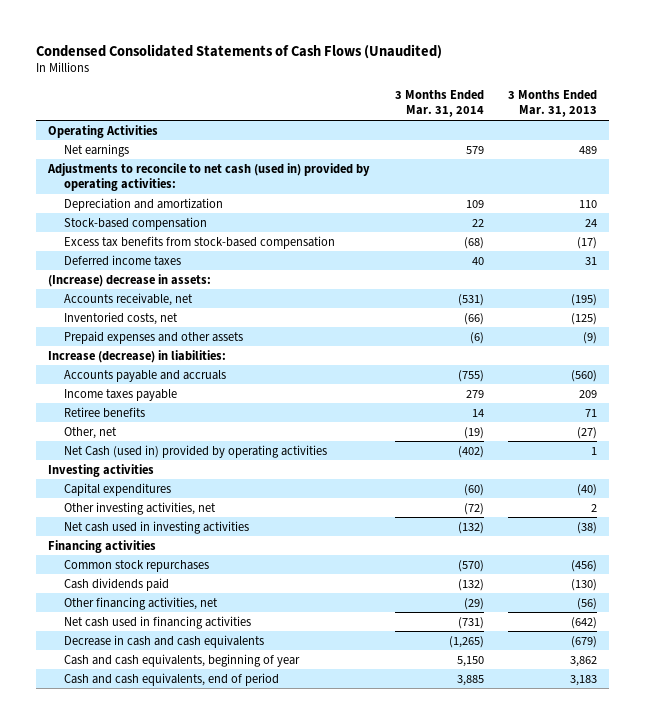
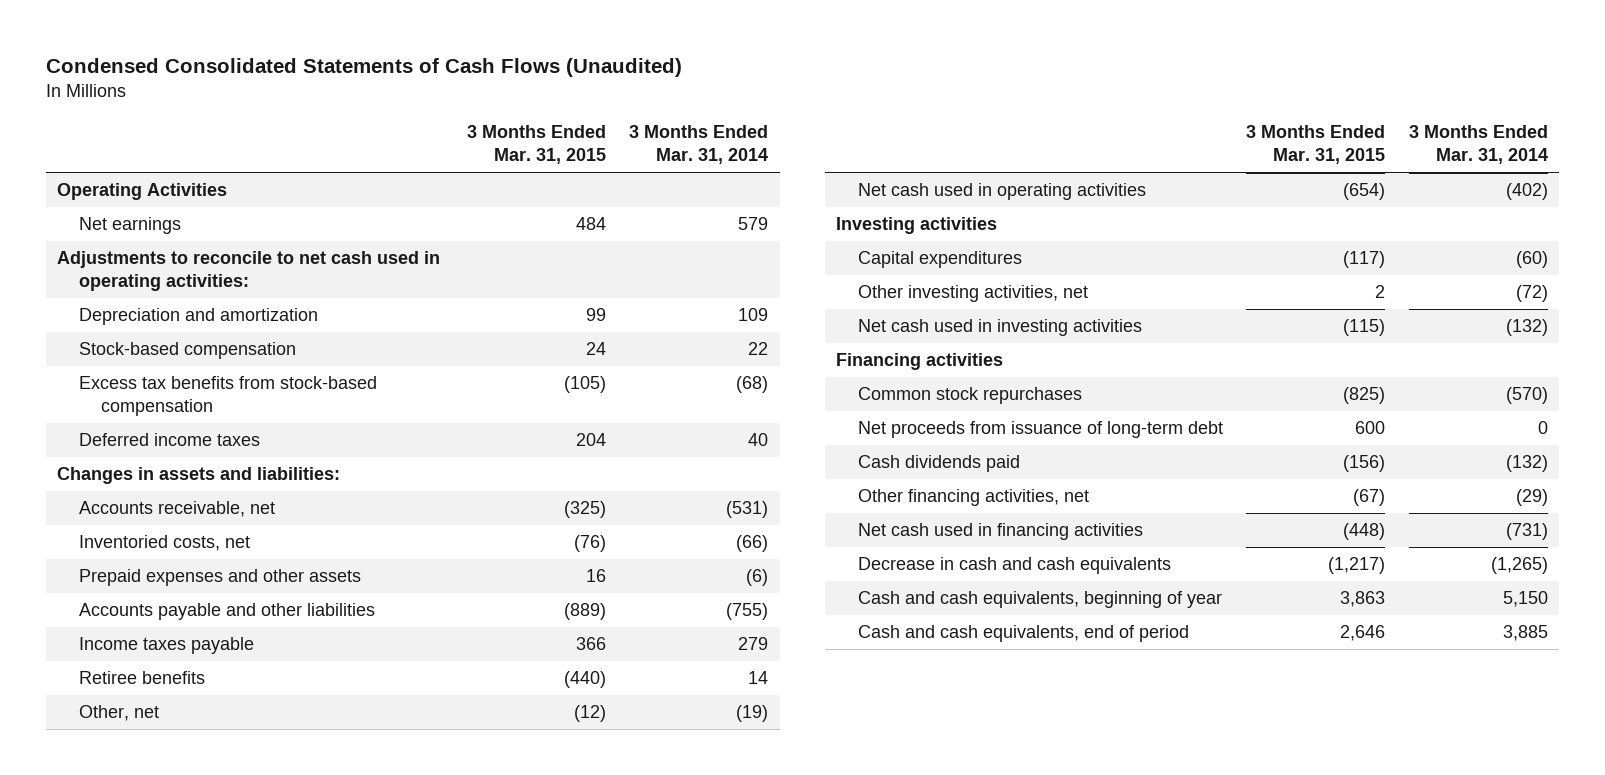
[508,89,598,118] 3 Months Ended Mar. 31, 2013 -> none
none -> [467,125,607,165] 3 Months Ended Mar. 31, 2015
[47,162,371,192] Adjustments to reconcile to net cash (used in) provided by operating activities: -> [57,251,441,292] Adjustments to reconcile to net cash used in operating activities:
[48,273,212,287] (Increase) decrease in assets: -> [57,467,341,485] Changes in assets and liabilities:
[48,349,227,363] Increase (decrease) in liabilities: -> none
[64,369,227,382] Accounts payable and accruals -> [78,603,375,621] Accounts payable and other liabilities
[64,444,328,458] Net Cash (used in) provided by operating activities -> [858,183,1147,201] Net cash used in operating activities
none -> [858,421,1224,439] Net proceeds from issuance of long-term debt

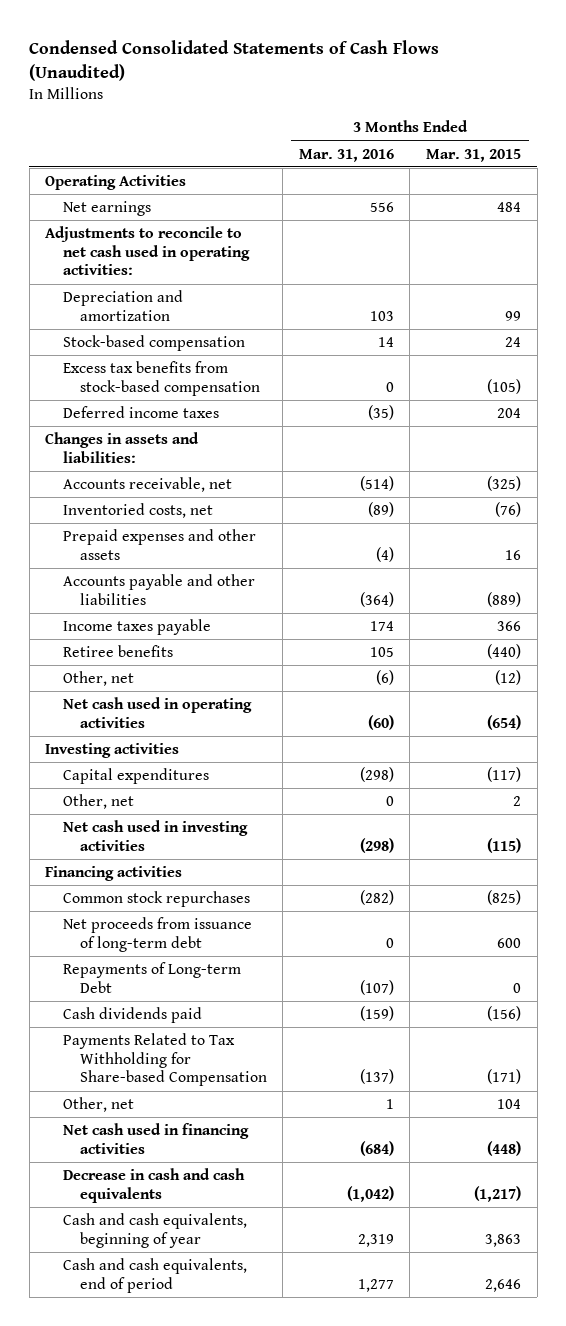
[629,125,769,165] 3 Months Ended Mar. 31, 2014 -> none
none -> [298,148,394,162] Mar. 31, 2016
[858,285,1089,303] Other investing activities, net -> [62,793,134,809] Other, net
none -> [62,961,241,993] Repayments of Long-term Debt
none -> [62,1032,267,1087] Payments Related to Tax Withholding for Share-based Compensation
[858,489,1090,507] Other financing activities, net -> [62,1096,134,1112] Other, net
[1353,489,1386,507] (67) -> [496,1098,521,1109] 104

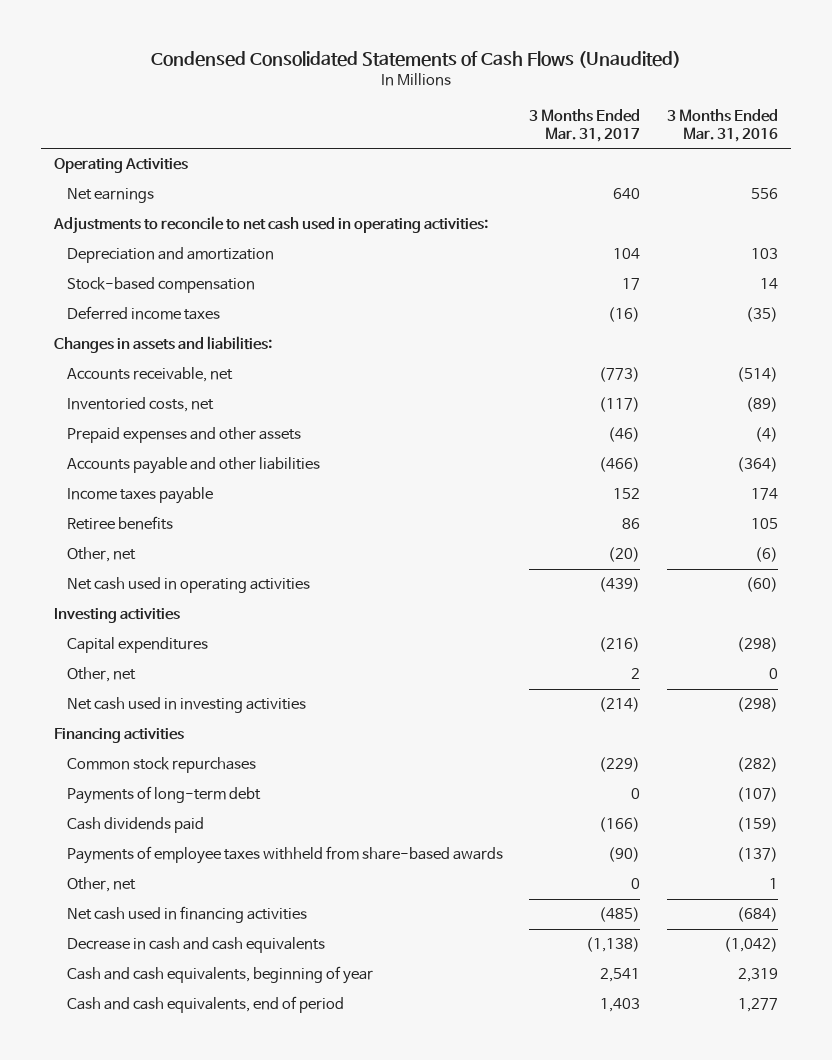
[425,148,521,162] Mar. 31, 2015 -> none
none -> [529,108,641,142] 3 Months Ended Mar. 31, 2017
[62,360,260,396] Excess tax benefits from stock-based compensation -> none
[62,916,252,952] Net proceeds from issuance of long-term debt -> none
[62,961,241,993] Repayments of Long-term Debt -> [66,786,261,805] Payments of long-term debt
[62,1032,267,1087] Payments Related to Tax Withholding for Share-based Compensation -> [66,846,503,865] Payments of employee taxes withheld from share-based awards

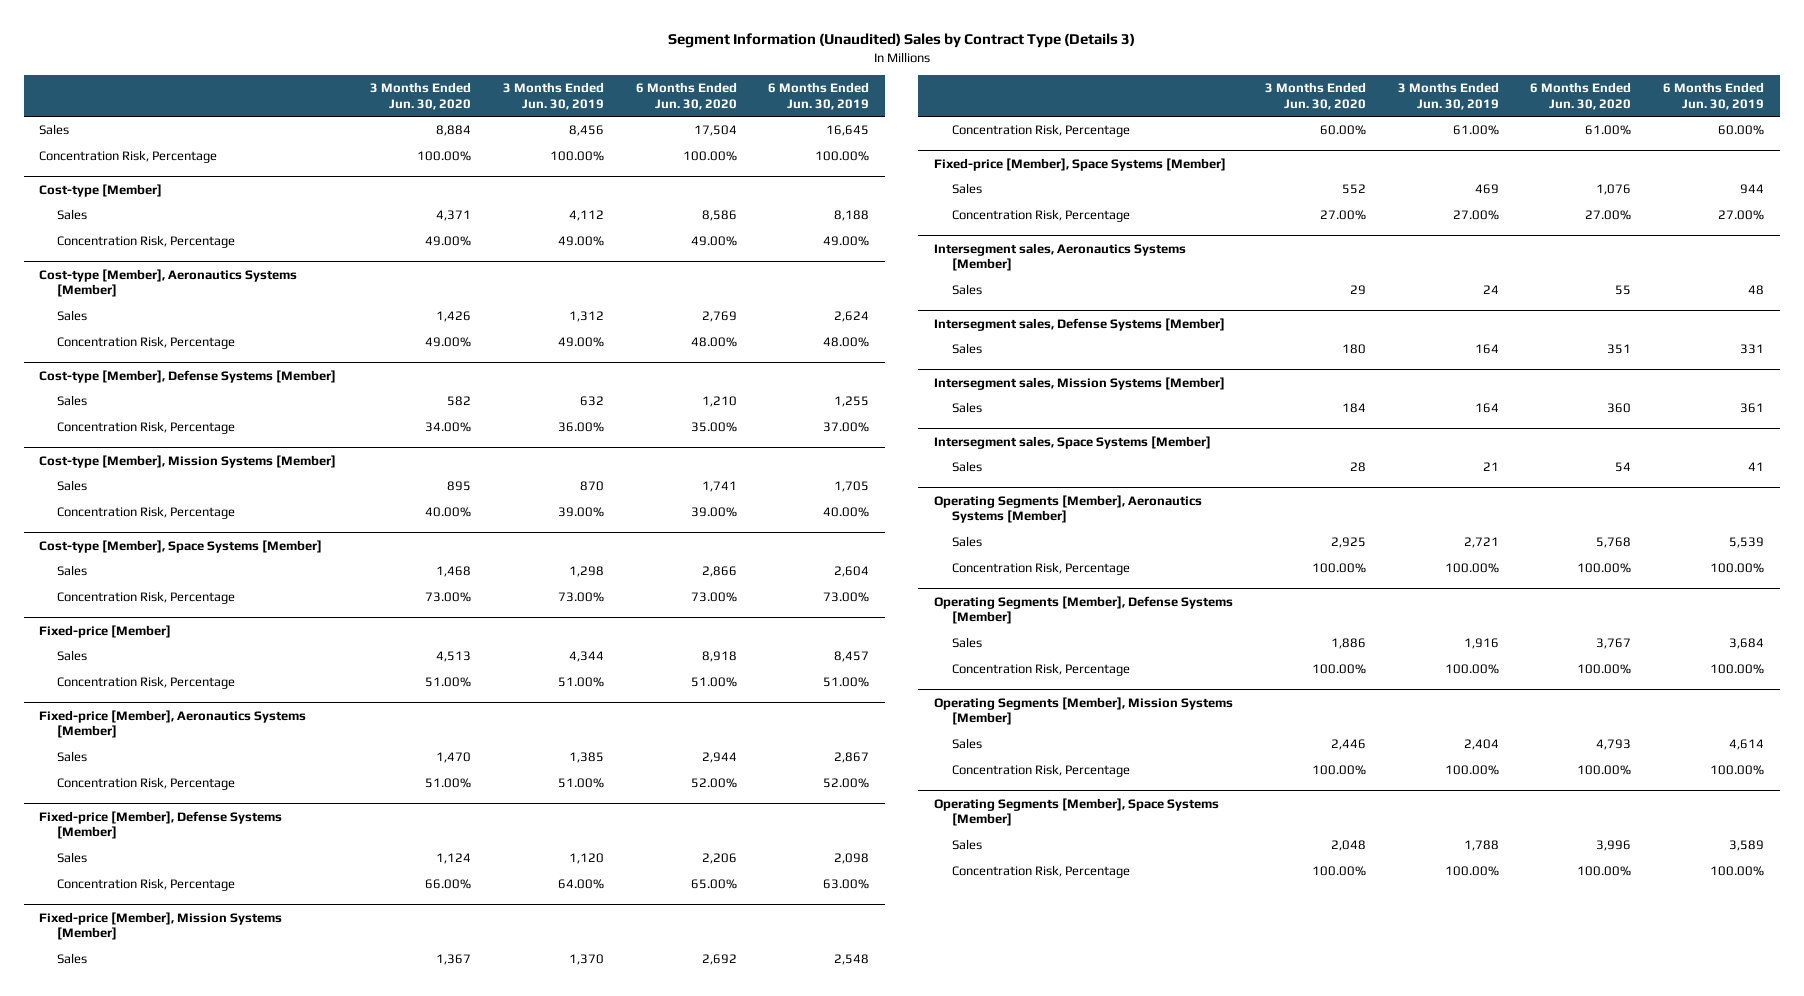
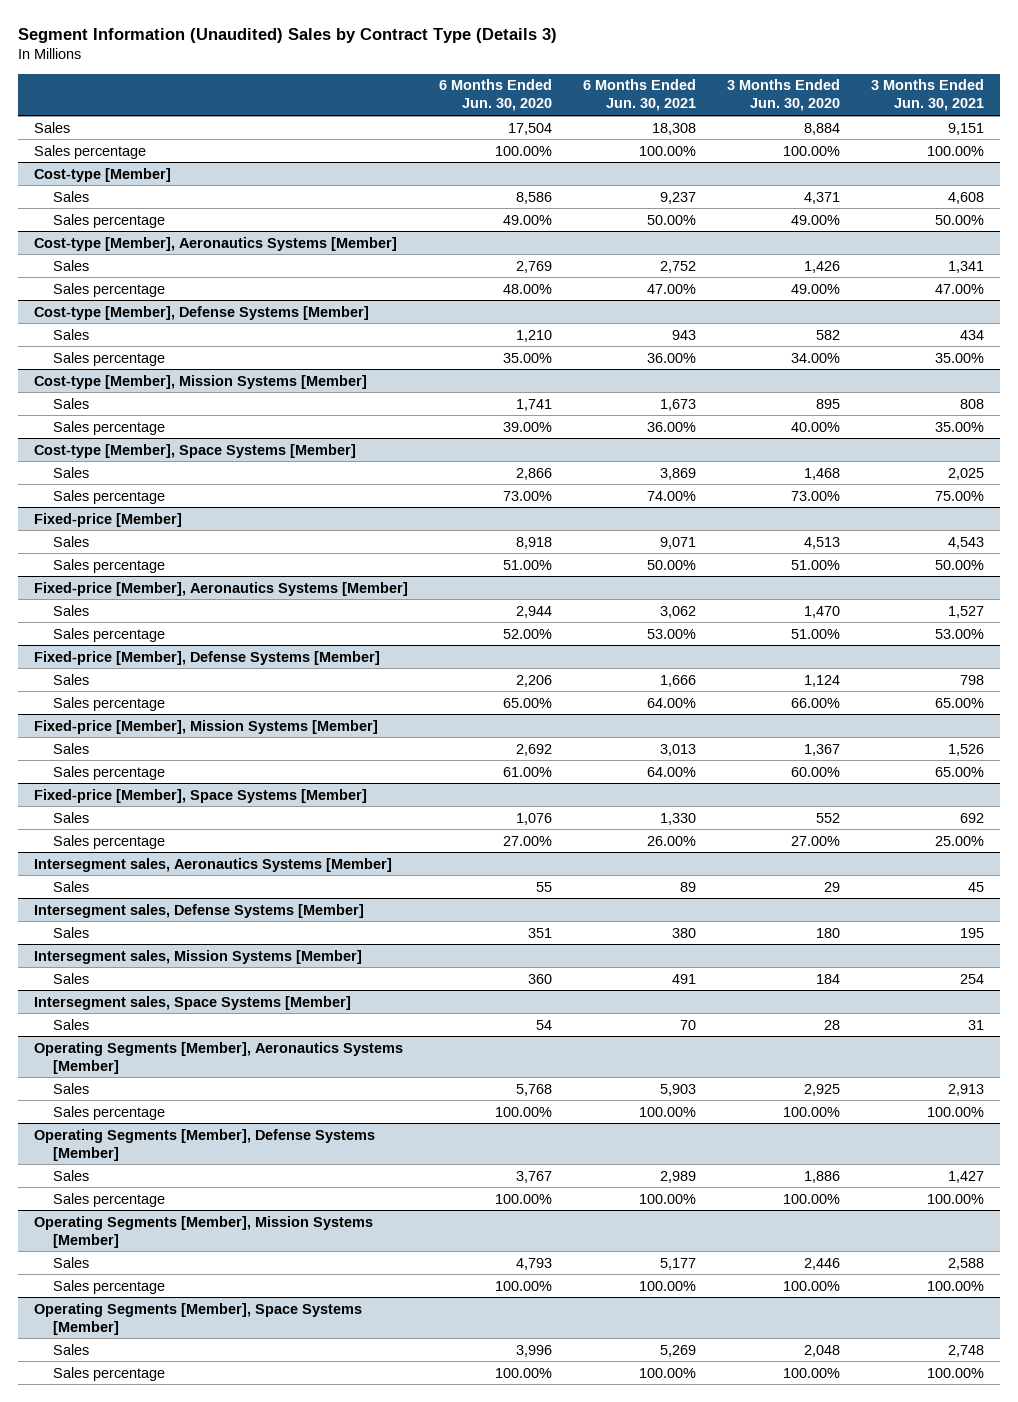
[502,82,604,110] 3 Months Ended Jun. 30, 2019 -> none
[768,82,870,110] 6 Months Ended Jun. 30, 2019 -> none
none -> [582,79,696,112] 6 Months Ended Jun. 30, 2021
none -> [871,79,985,112] 3 Months Ended Jun. 30, 2021
[39,150,218,164] Concentration Risk, Percentage -> none
none -> [33,144,146,159] Sales percentage
[57,235,236,249] Concentration Risk, Percentage -> [53,213,166,228] Sales percentage
[57,336,236,350] Concentration Risk, Percentage -> [53,282,166,297] Sales percentage
[57,421,236,435] Concentration Risk, Percentage -> [53,351,166,366] Sales percentage
[57,506,236,520] Concentration Risk, Percentage -> [53,420,166,435] Sales percentage
[57,591,236,605] Concentration Risk, Percentage -> [53,489,166,504] Sales percentage
[57,676,236,690] Concentration Risk, Percentage -> [53,558,166,573] Sales percentage
[57,777,236,791] Concentration Risk, Percentage -> [53,627,166,642] Sales percentage
[57,878,236,892] Concentration Risk, Percentage -> [53,696,166,711] Sales percentage
[951,124,1130,138] Concentration Risk, Percentage -> [53,765,166,780] Sales percentage
[951,209,1130,223] Concentration Risk, Percentage -> [53,834,166,849] Sales percentage
[951,562,1130,576] Concentration Risk, Percentage -> none
none -> [53,1105,166,1120] Sales percentage
[951,663,1130,677] Concentration Risk, Percentage -> none
none -> [53,1192,166,1207] Sales percentage
[951,764,1130,778] Concentration Risk, Percentage -> none
none -> [53,1279,166,1294] Sales percentage
[951,865,1130,879] Concentration Risk, Percentage -> none
none -> [53,1366,166,1381] Sales percentage

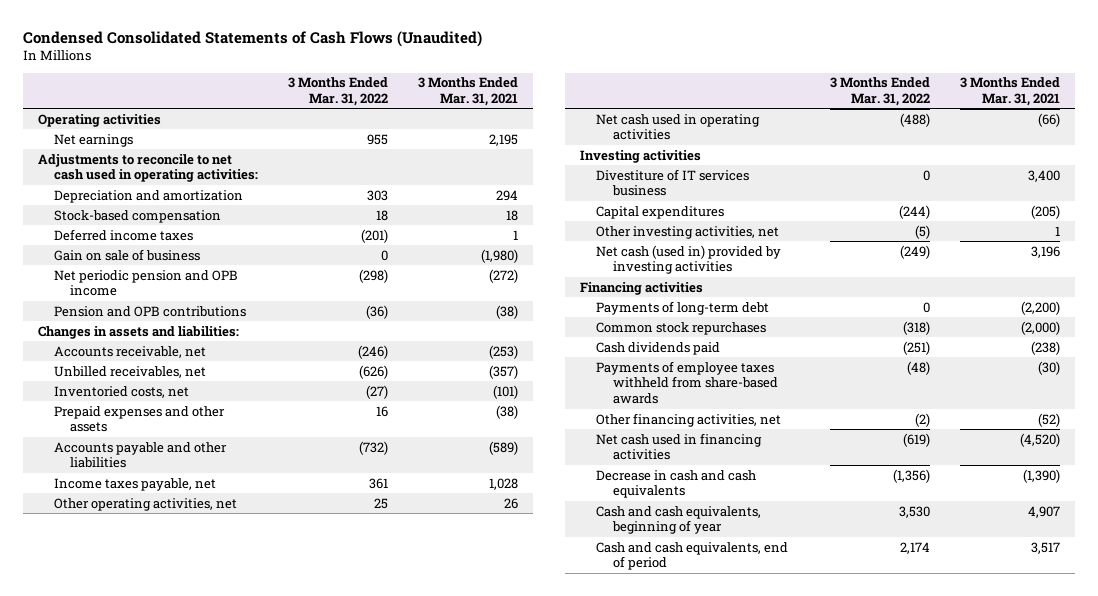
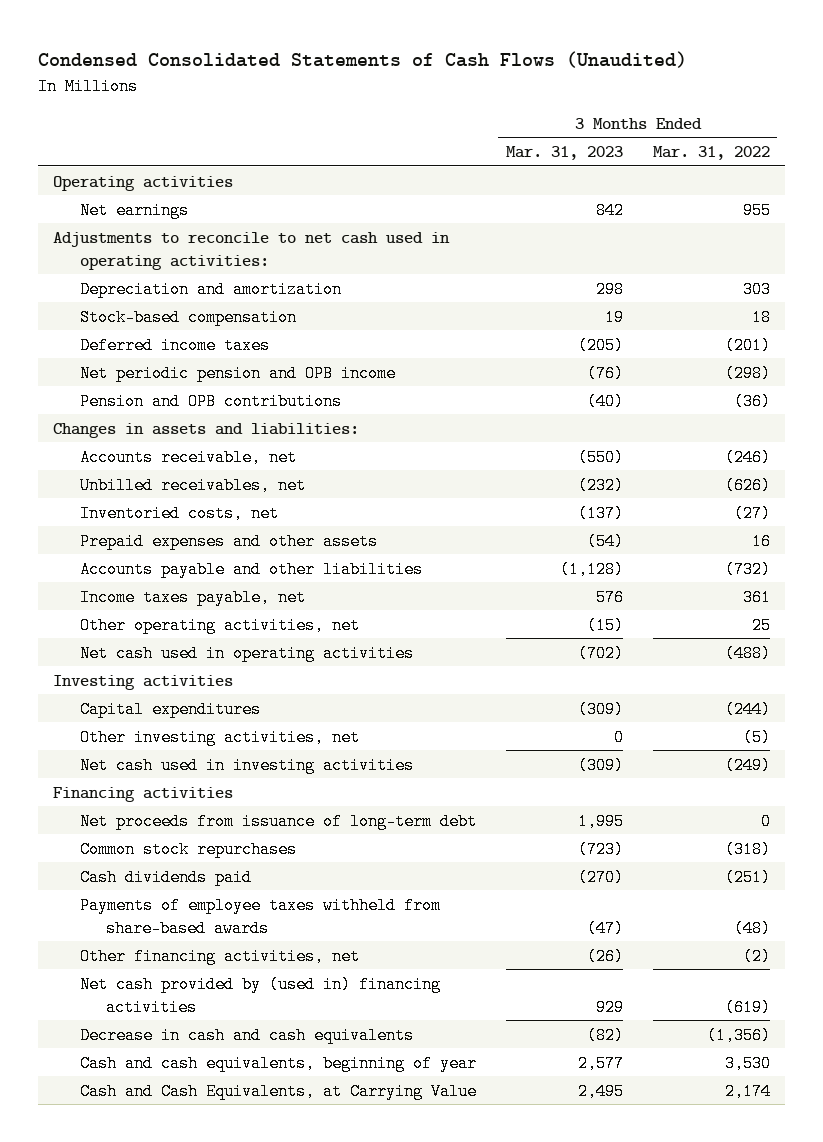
[417,77,518,107] 3 Months Ended Mar. 31, 2021 -> none
none -> [505,146,623,161] Mar. 31, 2023
[53,248,200,261] Gain on sale of business -> none
[596,168,750,197] Divestiture of IT services business -> none
[596,244,782,275] Net cash (used in) provided by investing activities -> [79,756,414,774] Net cash used in investing activities
[596,300,770,315] Payments of long-term debt -> none
none -> [79,812,477,830] Net proceeds from issuance of long-term debt
[596,432,763,461] Net cash used in financing activities -> [79,975,441,1016] Net cash provided by (used in) financing activities
[596,541,789,571] Cash and cash equivalents, end of period -> [79,1082,477,1100] Cash and Cash Equivalents, at Carrying Value

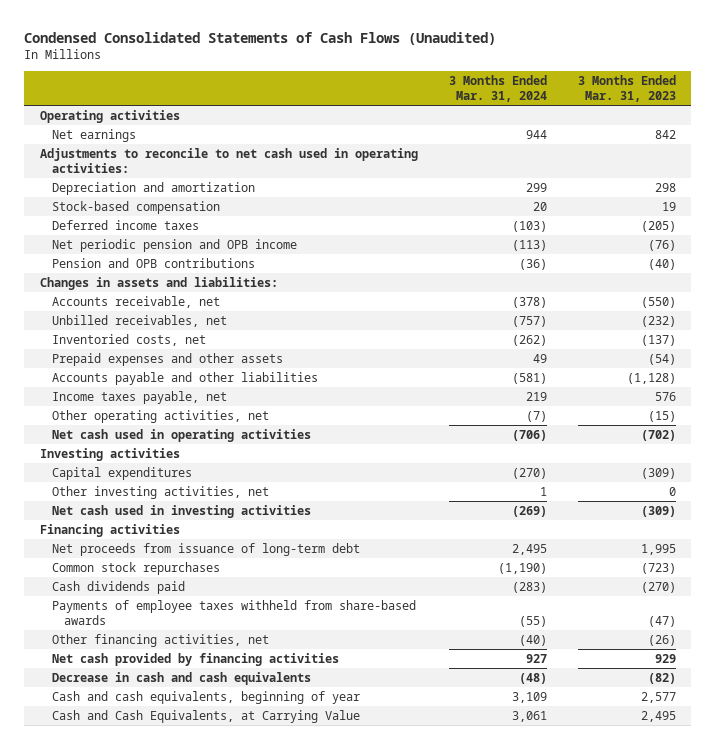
[652,146,770,161] Mar. 31, 2022 -> none
none -> [448,75,547,103] 3 Months Ended Mar. 31, 2024
[79,975,441,1016] Net cash provided by (used in) financing activities -> [51,652,339,666] Net cash provided by financing activities

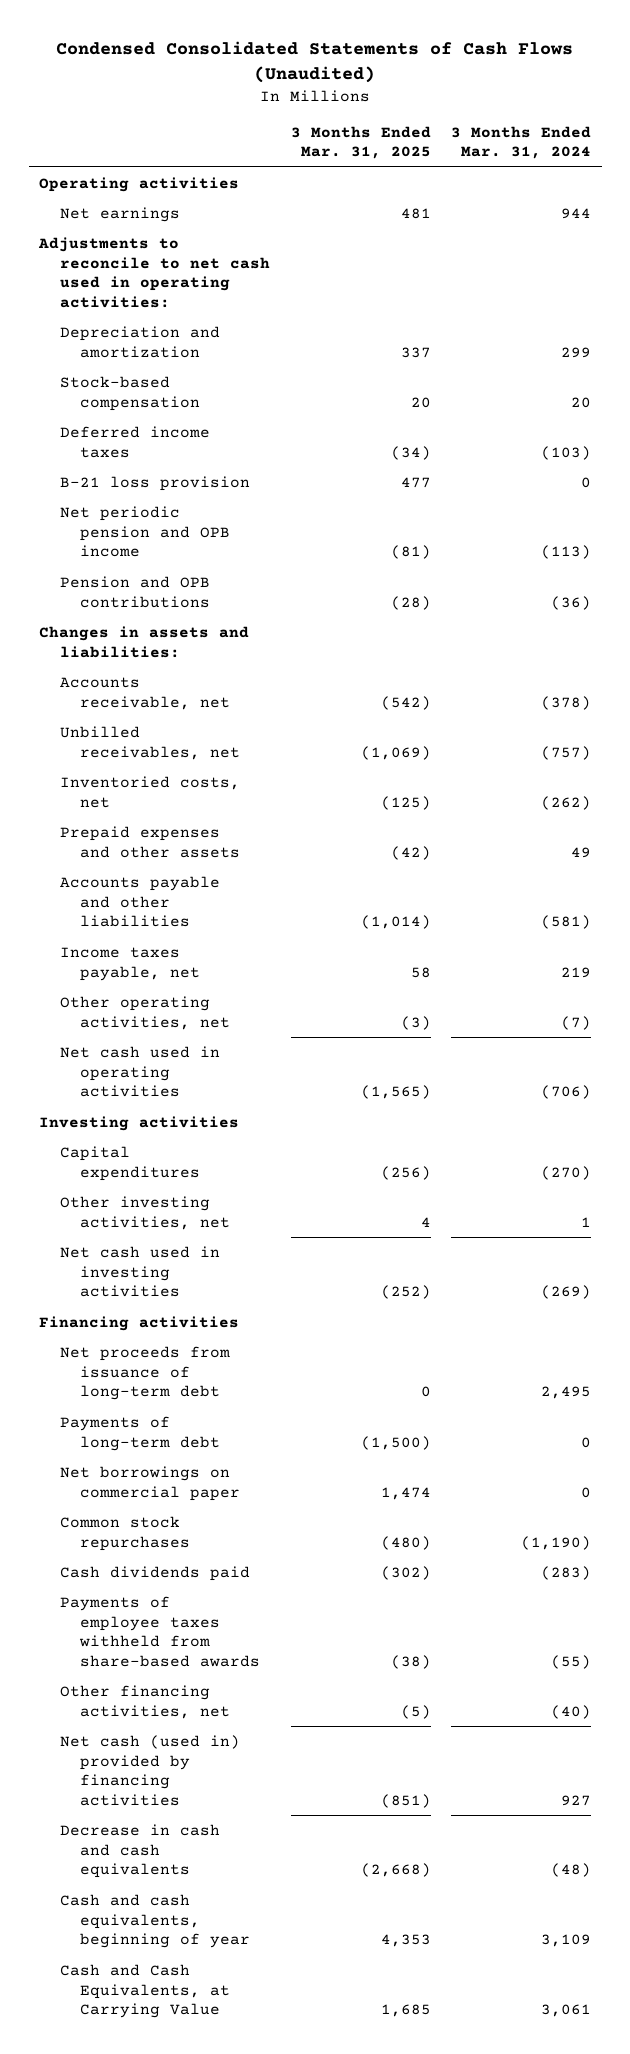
[577,75,676,103] 3 Months Ended Mar. 31, 2023 -> none
none -> [290,125,431,160] 3 Months Ended Mar. 31, 2025
none -> [59,475,250,491] B-21 loss provision
none -> [59,1415,221,1451] Payments of long-term debt
none -> [59,1465,241,1501] Net borrowings on commercial paper
[51,652,339,666] Net cash provided by financing activities -> [59,1734,240,1806] Net cash (used in) provided by financing activities

